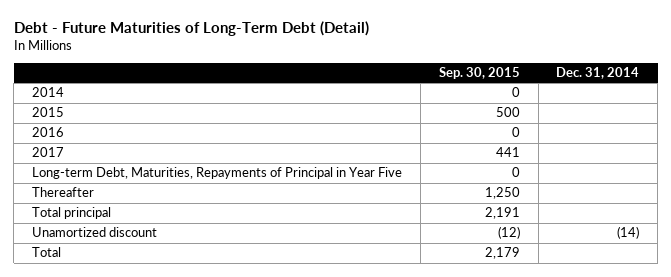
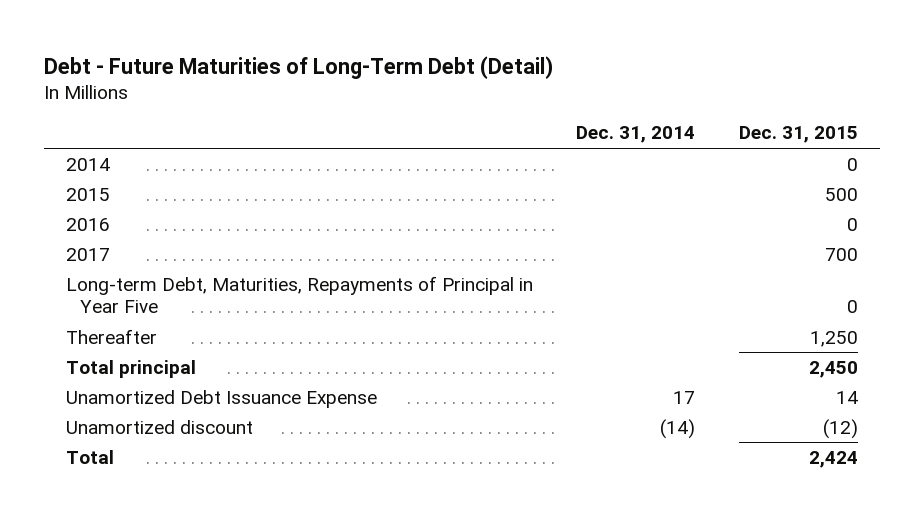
[438,67,520,80] Sep. 30, 2015 -> none
none -> [738,126,858,144] Dec. 31, 2015
none -> [66,389,378,408] Unamortized Debt Issuance Expense

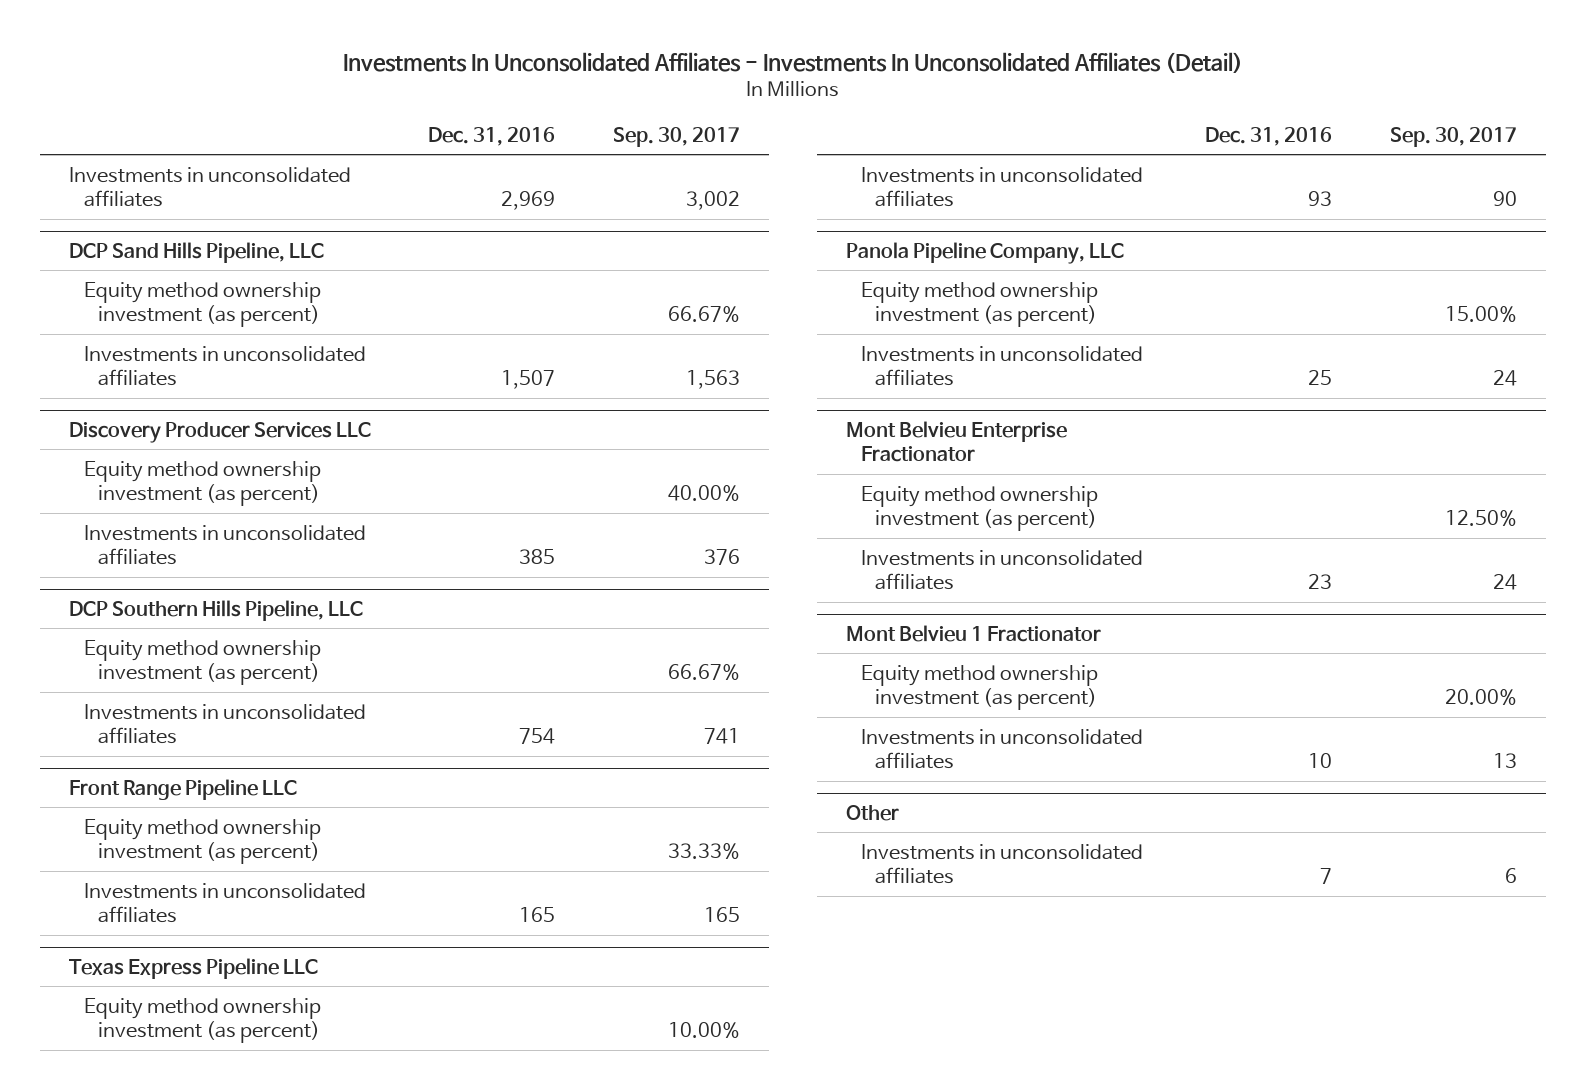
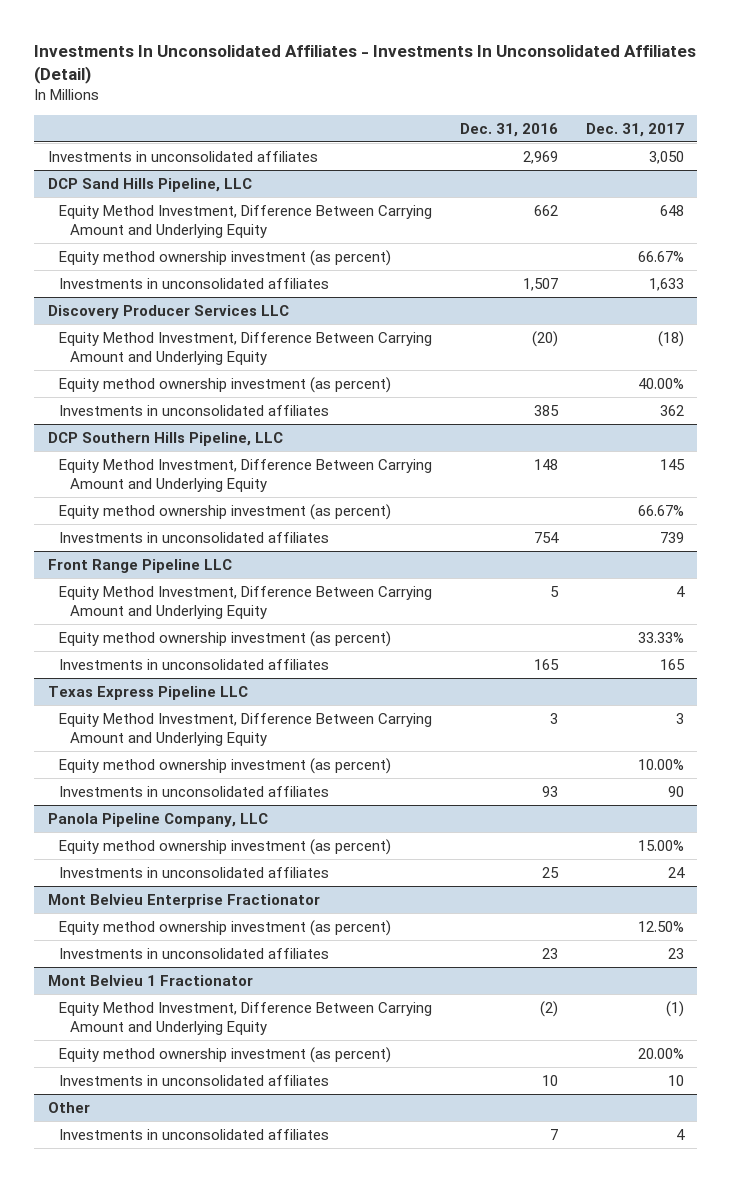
[613,126,741,147] Sep. 30, 2017 -> none
none -> [585,122,684,137] Dec. 31, 2017
none -> [58,204,432,238] Equity Method Investment, Difference Between Carrying Amount and Underlying Equity
none -> [58,331,432,365] Equity Method Investment, Difference Between Carrying Amount and Underlying Equity
none -> [58,458,432,492] Equity Method Investment, Difference Between Carrying Amount and Underlying Equity
none -> [58,585,432,619] Equity Method Investment, Difference Between Carrying Amount and Underlying Equity
none -> [58,712,432,746] Equity Method Investment, Difference Between Carrying Amount and Underlying Equity
none -> [58,1001,432,1035] Equity Method Investment, Difference Between Carrying Amount and Underlying Equity

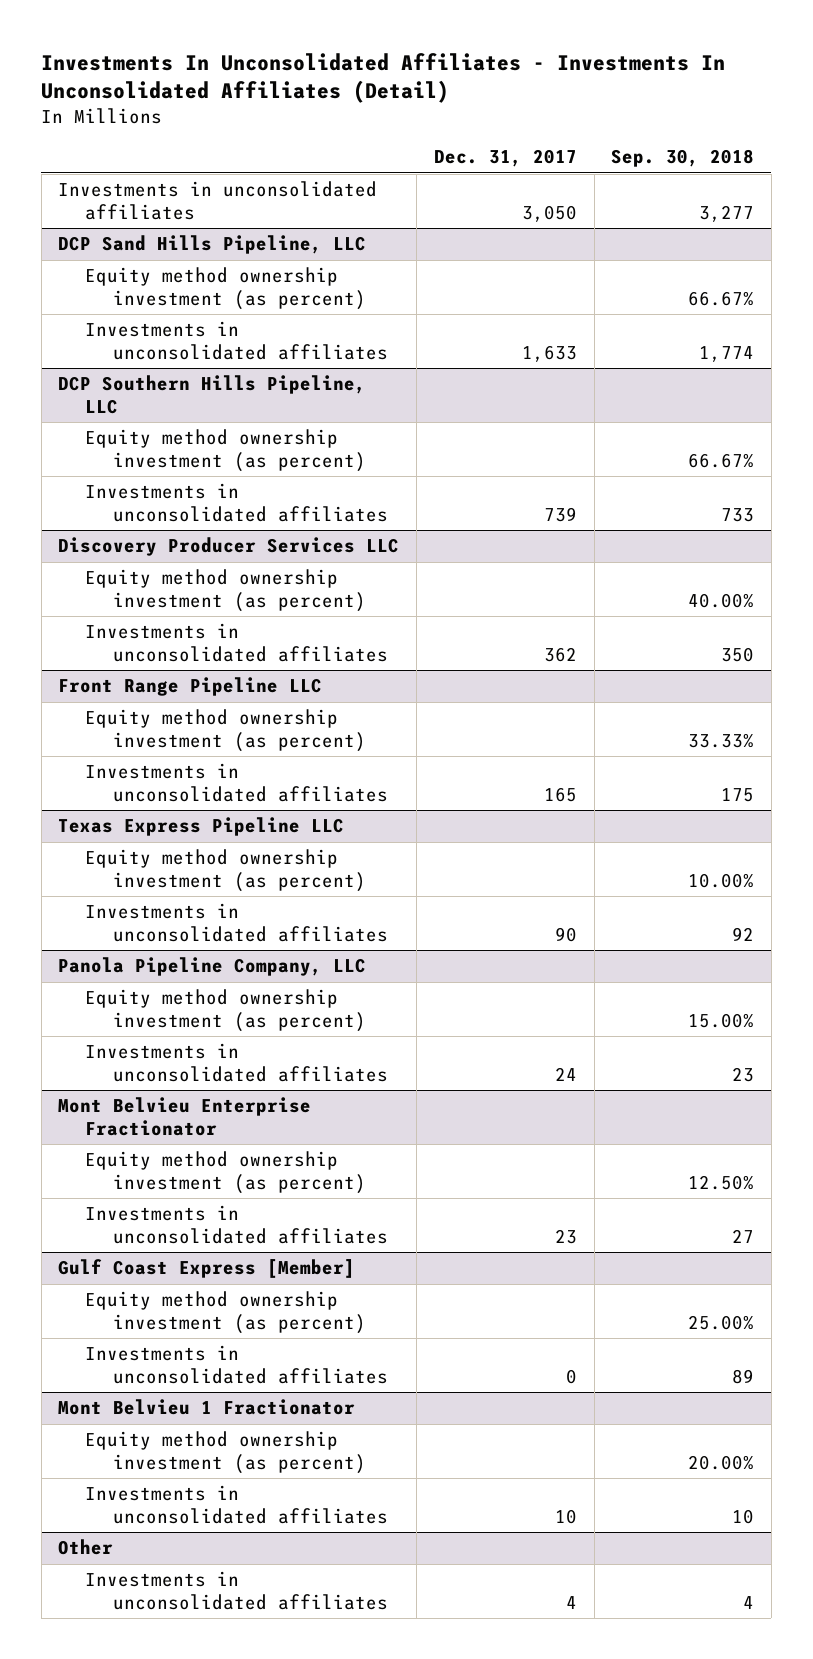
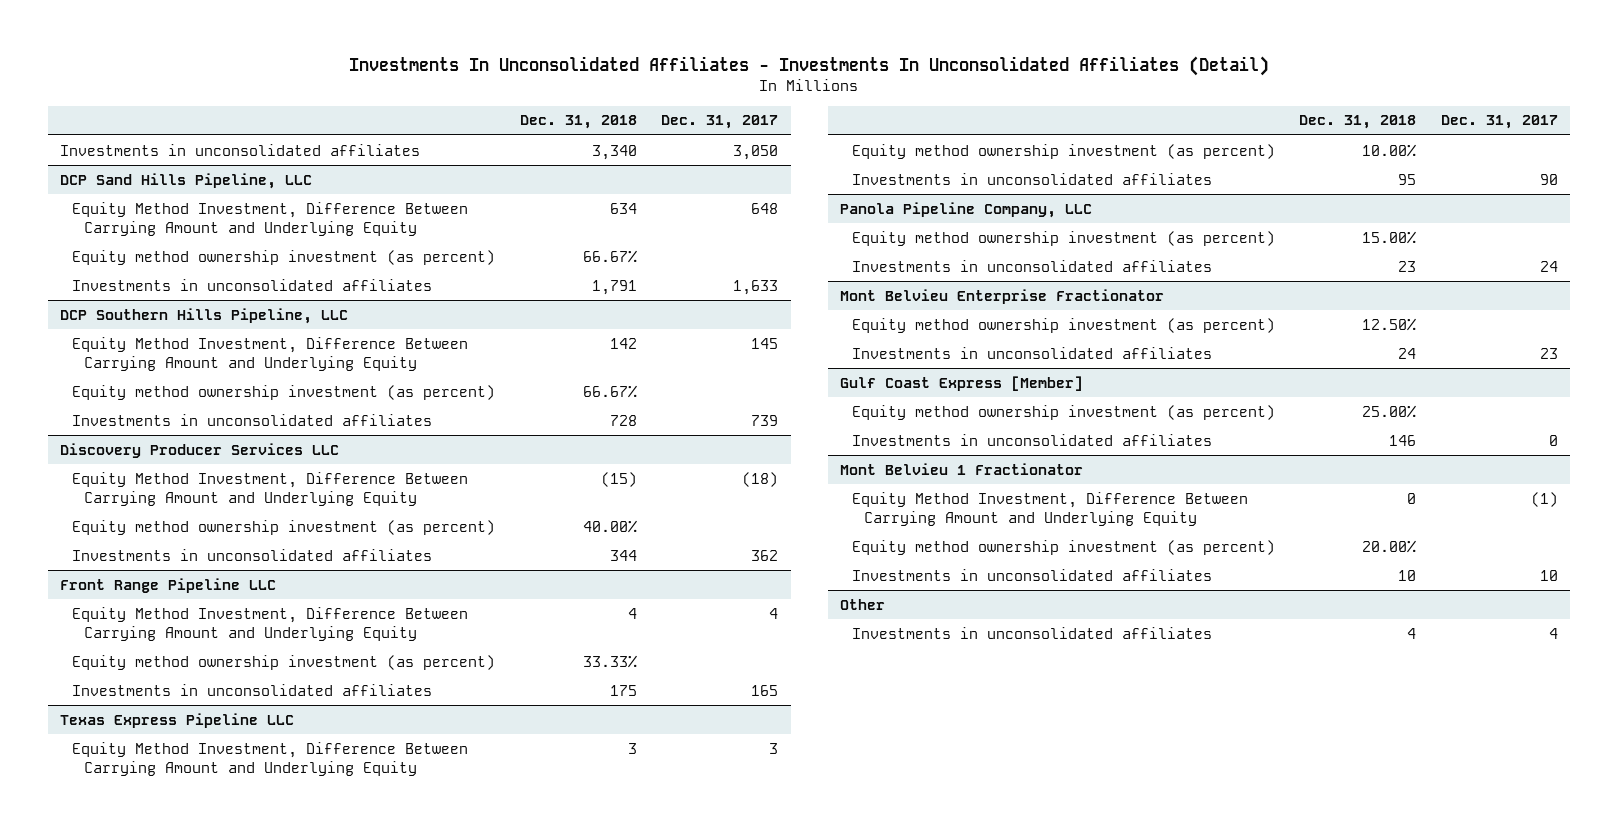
[611,149,755,168] Sep. 30, 2018 -> none
none -> [519,115,637,130] Dec. 31, 2018
none -> [71,201,468,236] Equity Method Investment, Difference Between Carrying Amount and Underlying Equity
none -> [71,336,468,371] Equity Method Investment, Difference Between Carrying Amount and Underlying Equity
none -> [71,471,468,506] Equity Method Investment, Difference Between Carrying Amount and Underlying Equity
none -> [71,606,468,641] Equity Method Investment, Difference Between Carrying Amount and Underlying Equity
none -> [71,741,468,776] Equity Method Investment, Difference Between Carrying Amount and Underlying Equity
none -> [851,491,1248,526] Equity Method Investment, Difference Between Carrying Amount and Underlying Equity

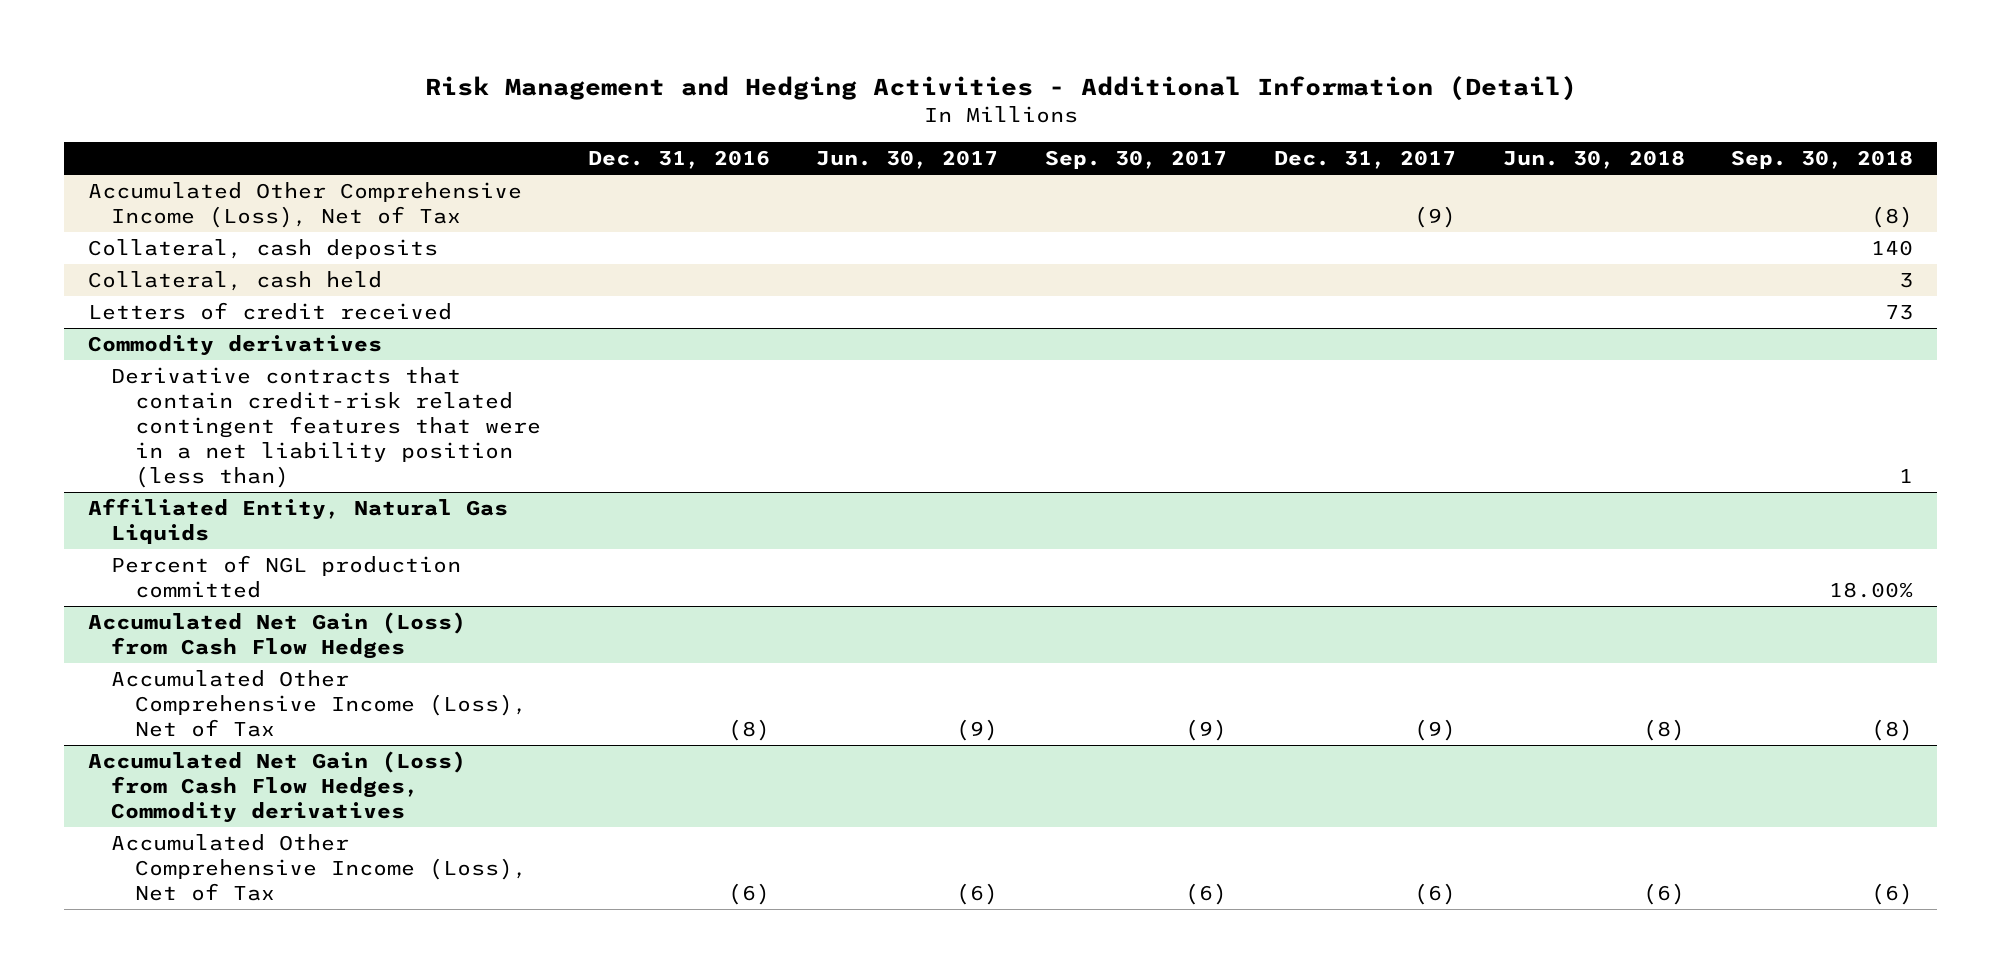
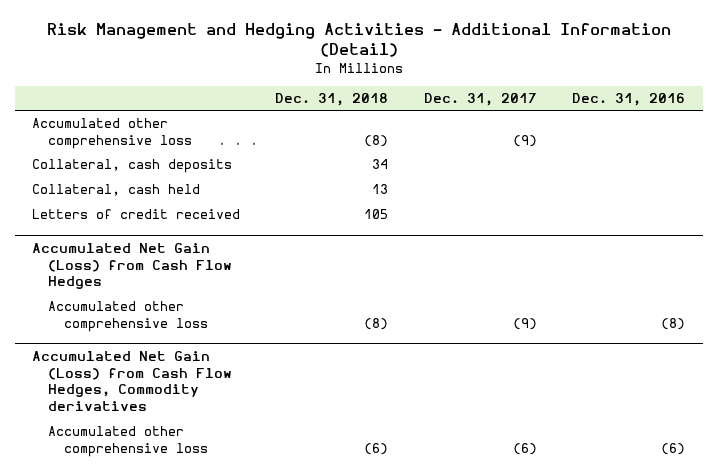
[816,150,999,170] Jun. 30, 2017 -> none
[1045,150,1228,170] Sep. 30, 2017 -> none
[1502,150,1685,170] Jun. 30, 2018 -> none
[1731,150,1914,170] Sep. 30, 2018 -> none
none -> [275,93,389,107] Dec. 31, 2018
[87,182,522,229] Accumulated Other Comprehensive Income (Loss), Net of Tax -> [32,118,192,150] Accumulated other comprehensive loss
[87,335,382,357] Commodity derivatives -> none
[111,367,541,489] Derivative contracts that contain credit-risk related contingent features that were in a net liability position (less than) -> none
[87,498,508,545] Affiliated Entity, Natural Gas Liquids -> none
[111,555,462,599] Percent of NGL production committed -> none
[111,670,527,738] Accumulated Other Comprehensive Income (Loss), Net of Tax -> [47,301,208,333] Accumulated other comprehensive loss
[111,834,527,902] Accumulated Other Comprehensive Income (Loss), Net of Tax -> [47,426,208,458] Accumulated other comprehensive loss

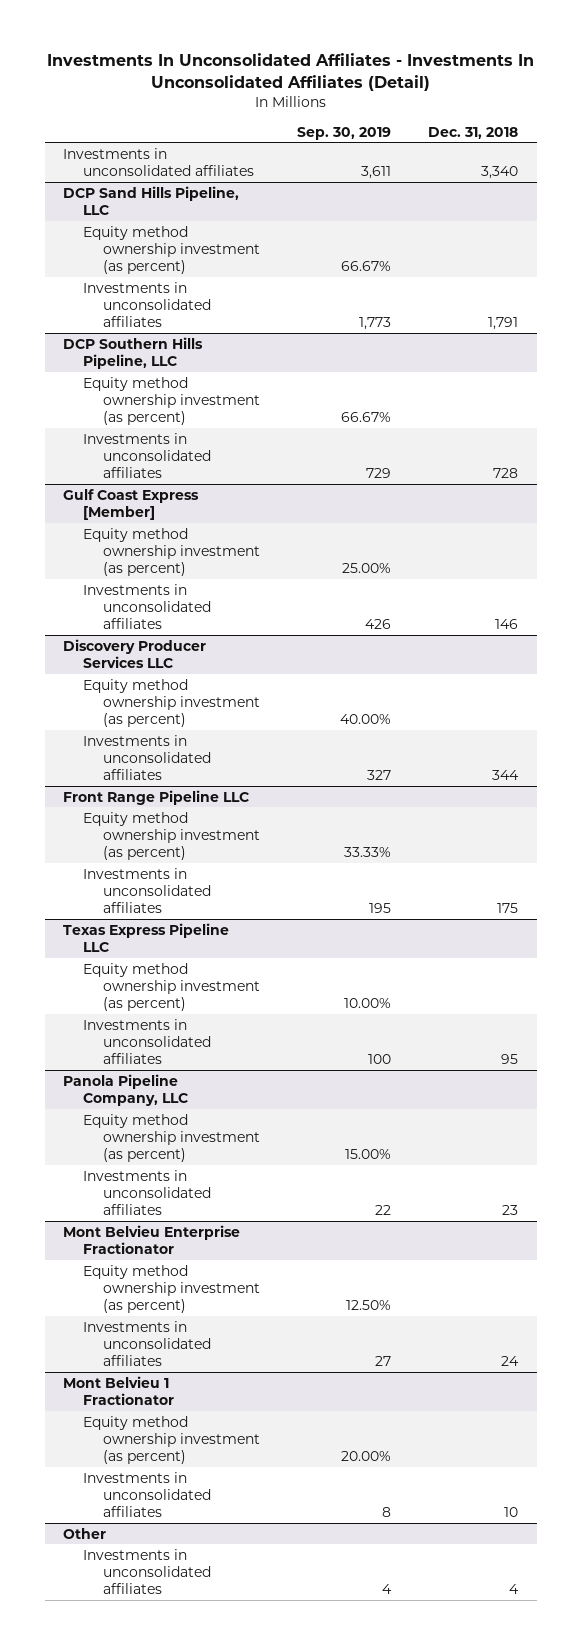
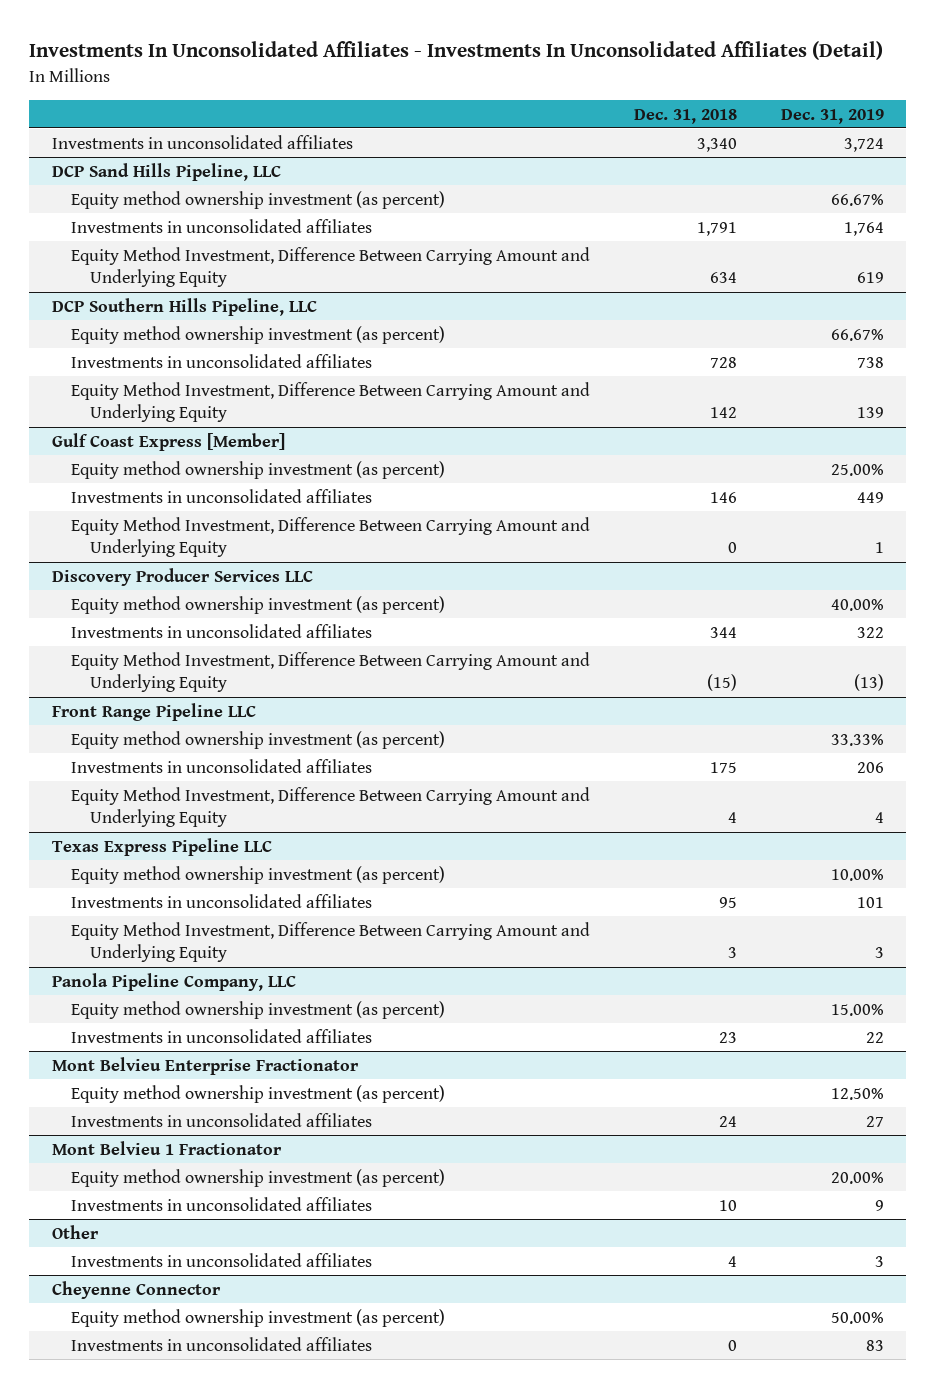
[296,126,391,140] Sep. 30, 2019 -> none
none -> [781,108,885,124] Dec. 31, 2019
none -> [70,246,590,288] Equity Method Investment, Difference Between Carrying Amount and Underlying Equity
none -> [70,381,590,423] Equity Method Investment, Difference Between Carrying Amount and Underlying Equity
none -> [70,516,590,558] Equity Method Investment, Difference Between Carrying Amount and Underlying Equity
none -> [70,651,590,693] Equity Method Investment, Difference Between Carrying Amount and Underlying Equity
none -> [70,786,590,828] Equity Method Investment, Difference Between Carrying Amount and Underlying Equity
none -> [70,921,590,963] Equity Method Investment, Difference Between Carrying Amount and Underlying Equity
none -> [51,1280,221,1299] Cheyenne Connector
none -> [70,1308,445,1327] Equity method ownership investment (as percent)
none -> [70,1336,372,1351] Investments in unconsolidated affiliates

